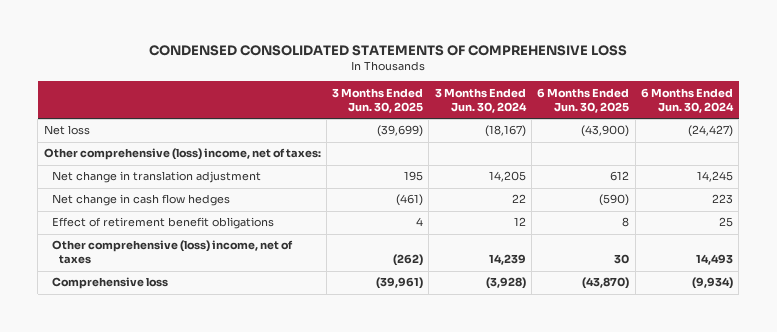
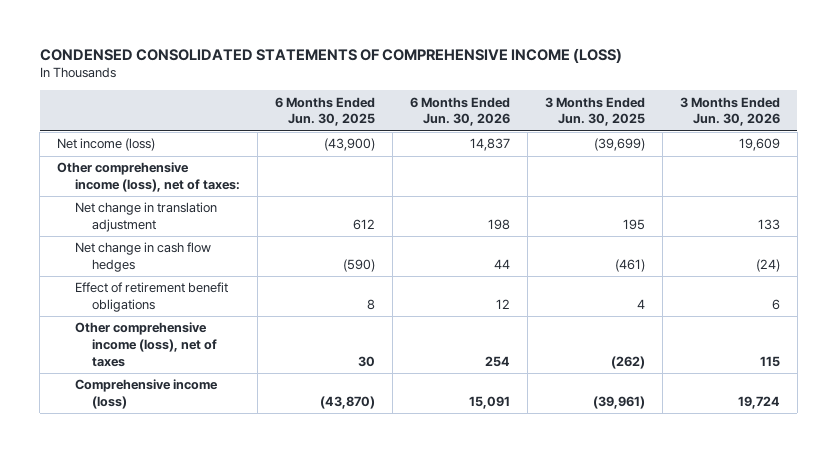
[149,45,628,57] CONDENSED CONSOLIDATED STATEMENTS OF COMPREHENSIVE LOSS -> [39,47,622,63] CONDENSED CONSOLIDATED STATEMENTS OF COMPREHENSIVE INCOME (LOSS)
[434,87,527,113] 3 Months Ended Jun. 30, 2024 -> none
[640,87,734,113] 6 Months Ended Jun. 30, 2024 -> none
none -> [409,96,510,127] 6 Months Ended Jun. 30, 2026
none -> [679,96,780,127] 3 Months Ended Jun. 30, 2026
[43,125,90,136] Net loss -> [57,138,156,152] Net income (loss)
[43,148,321,161] Other comprehensive (loss) income, net of taxes: -> [57,162,240,193] Other comprehensive income (loss), net of taxes:
[51,240,293,265] Other comprehensive (loss) income, net of taxes -> [74,322,217,367] Other comprehensive income (loss), net of taxes
[51,277,168,290] Comprehensive loss -> [74,379,218,410] Comprehensive income (loss)

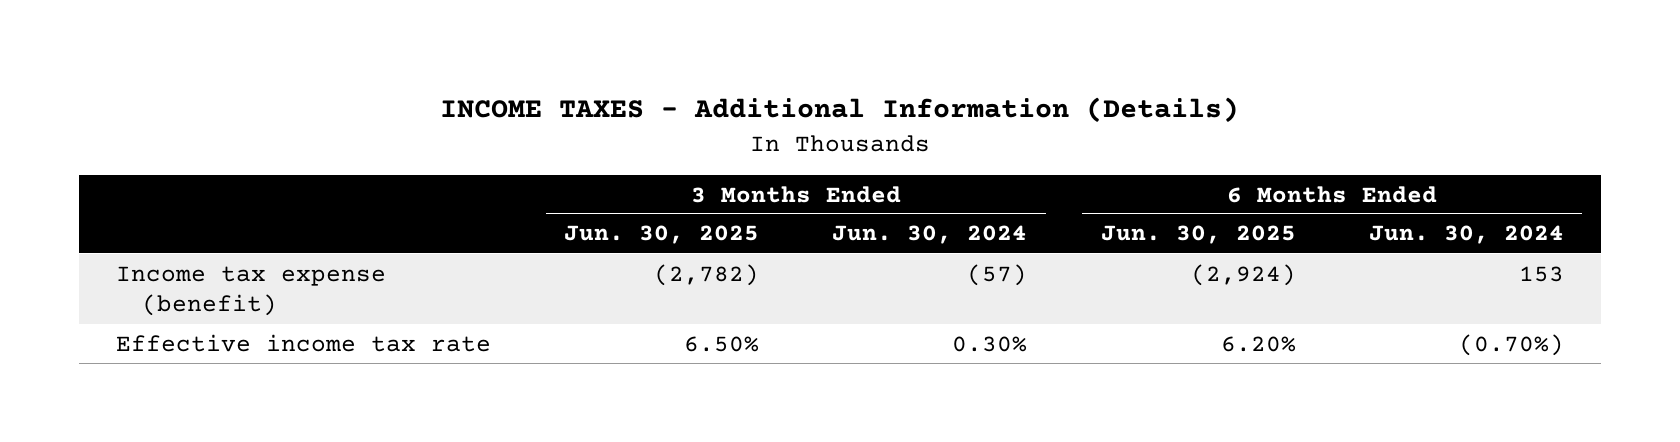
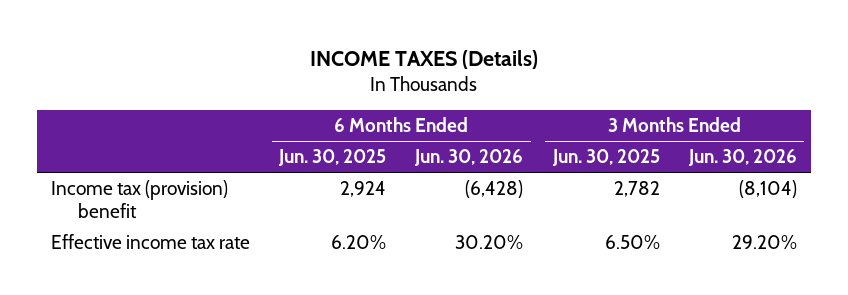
[439,97,1239,124] INCOME TAXES - Additional Information (Details) -> [309,49,538,69] INCOME TAXES (Details)
[832,225,1028,245] Jun. 30, 2024 -> none
[1368,225,1564,245] Jun. 30, 2024 -> none
none -> [414,149,524,167] Jun. 30, 2026
none -> [687,149,797,167] Jun. 30, 2026
[115,265,386,317] Income tax expense (benefit) -> [51,180,229,218] Income tax (provision) benefit
[654,263,760,286] (2,782) -> [613,181,660,198] 2,782
[1190,263,1296,286] (2,924) -> [340,181,387,198] 2,924

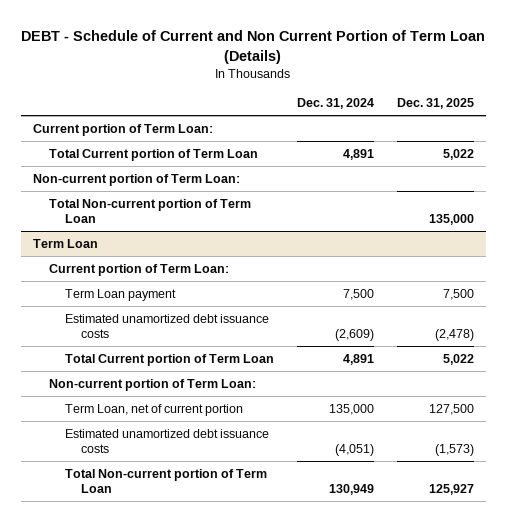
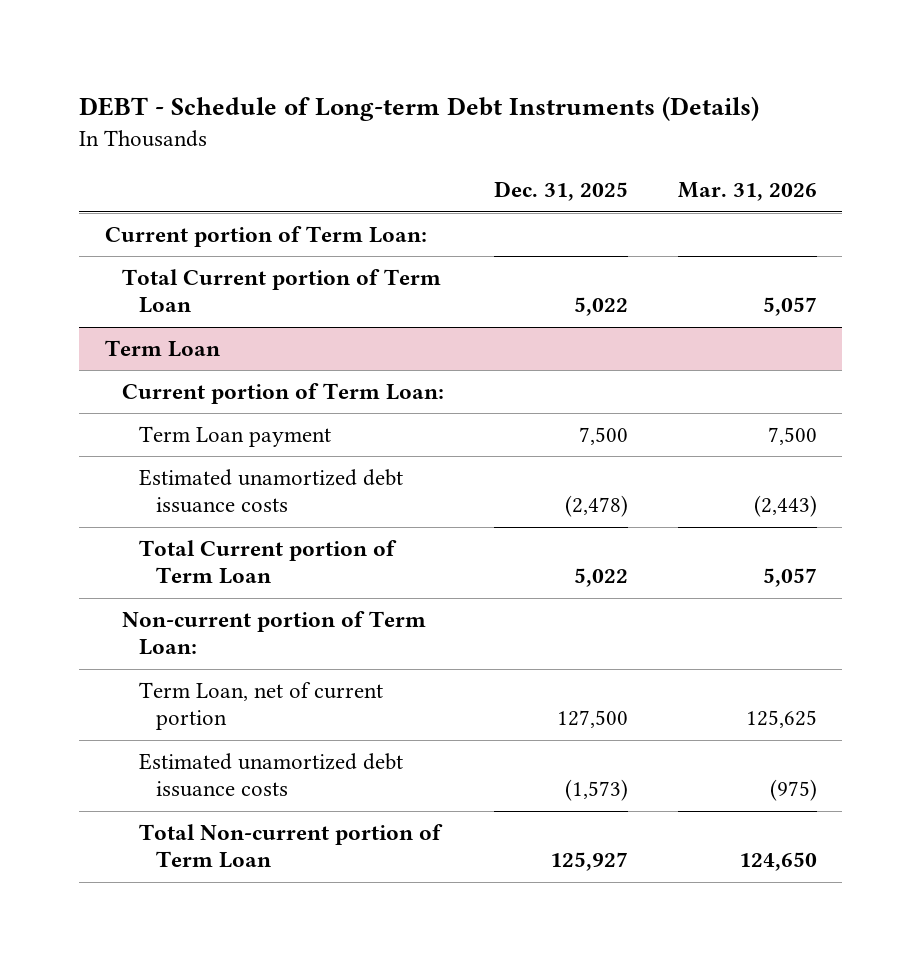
[21,29,486,64] DEBT - Schedule of Current and Non Current Portion of Term Loan (Details) -> [79,95,760,121] DEBT - Schedule of Long-term Debt Instruments (Details)
[296,97,374,109] Dec. 31, 2024 -> none
none -> [677,182,817,202] Mar. 31, 2026
[32,173,240,186] Non-current portion of Term Loan: -> none
[48,198,251,224] Total Non-current portion of Term Loan -> none

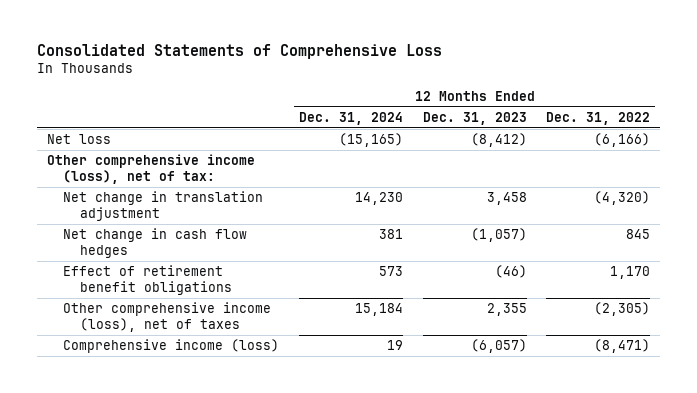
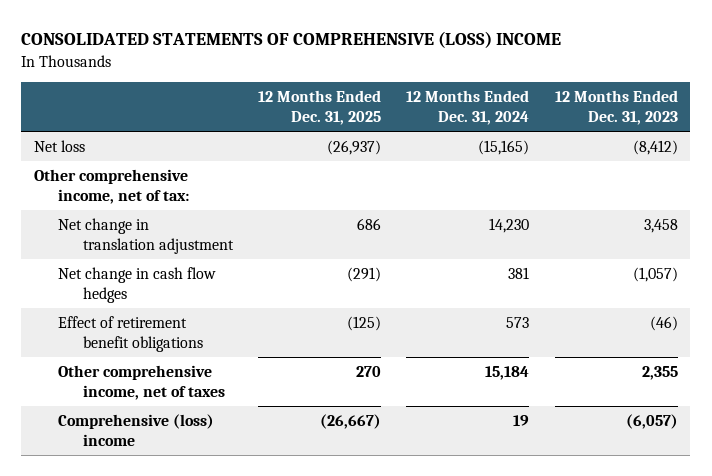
[36,44,442,60] Consolidated Statements of Comprehensive Loss -> [21,31,562,49] CONSOLIDATED STATEMENTS OF COMPREHENSIVE (LOSS) INCOME
[546,111,651,125] Dec. 31, 2022 -> none
none -> [257,90,381,125] 12 Months Ended Dec. 31, 2025
[46,154,255,184] Other comprehensive income (loss), net of tax: -> [33,169,190,204] Other comprehensive income, net of tax:
[63,302,272,332] Other comprehensive income (loss), net of taxes -> [58,365,225,400] Other comprehensive income, net of taxes
[63,339,280,354] Comprehensive income (loss) -> [58,414,215,446] Comprehensive (loss) income

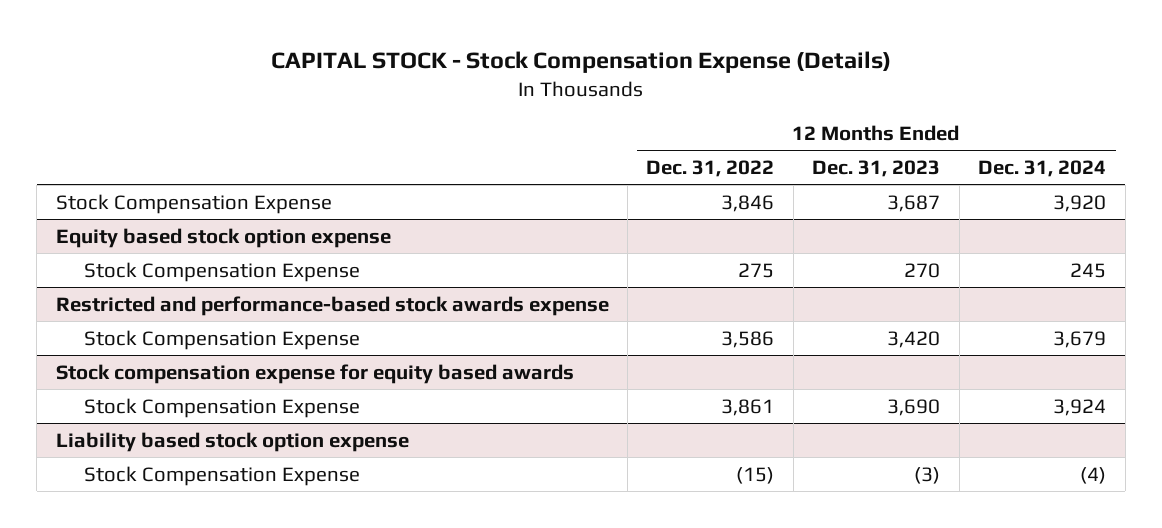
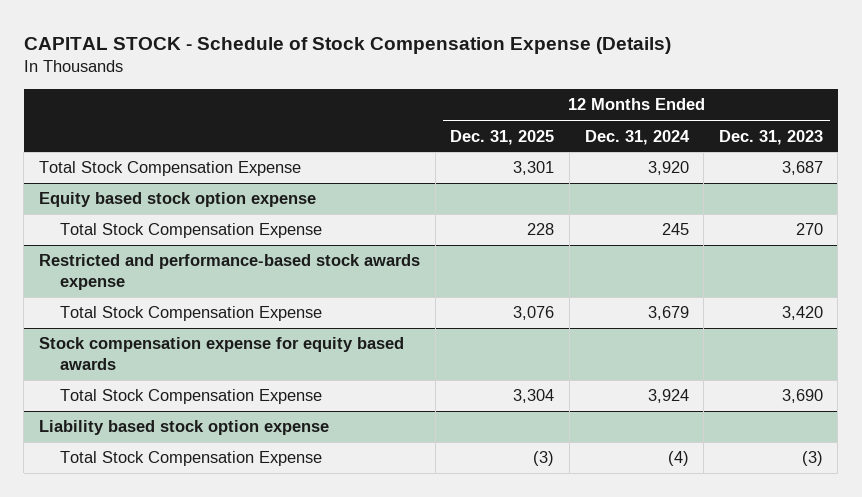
[270,51,891,74] CAPITAL STOCK - Stock Compensation Expense (Details) -> [23,36,671,54] CAPITAL STOCK - Schedule of Stock Compensation Expense (Details)
[646,159,775,177] Dec. 31, 2022 -> none
none -> [450,129,555,145] Dec. 31, 2025
[55,193,332,214] Stock Compensation Expense -> [38,161,301,177] Total Stock Compensation Expense
[84,261,361,282] Stock Compensation Expense -> [59,223,322,239] Total Stock Compensation Expense
[84,329,361,350] Stock Compensation Expense -> [59,306,322,322] Total Stock Compensation Expense
[84,397,361,418] Stock Compensation Expense -> [59,389,322,405] Total Stock Compensation Expense
[84,465,361,486] Stock Compensation Expense -> [59,451,322,467] Total Stock Compensation Expense

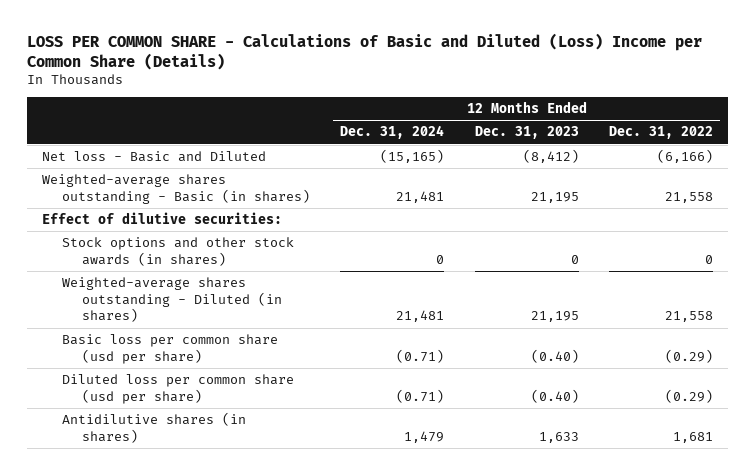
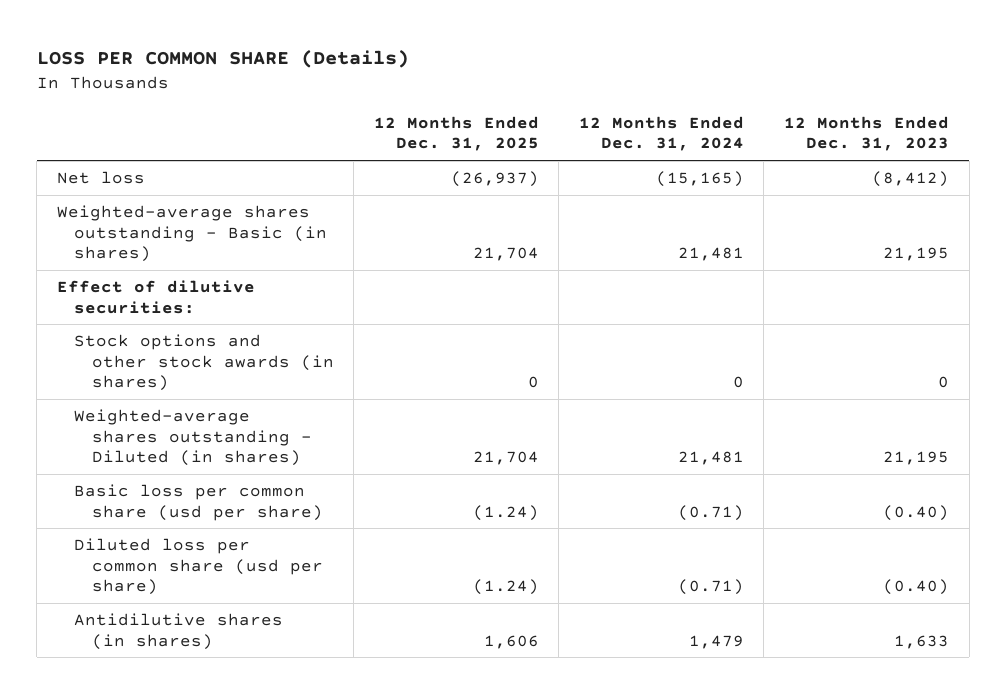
[26,32,702,70] LOSS PER COMMON SHARE - Calculations of Basic and Diluted (Loss) Income per Common Share (Details) -> [36,50,409,69] LOSS PER COMMON SHARE (Details)
[608,126,713,140] Dec. 31, 2022 -> none
none -> [373,115,539,152] 12 Months Ended Dec. 31, 2025
[41,151,266,163] Net loss - Basic and Diluted -> [56,171,145,185] Net loss

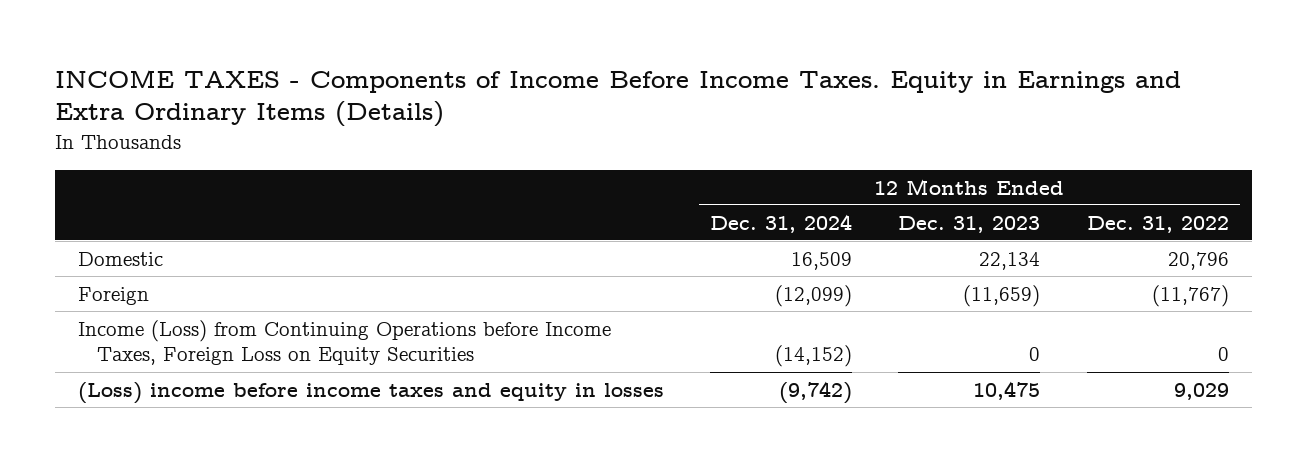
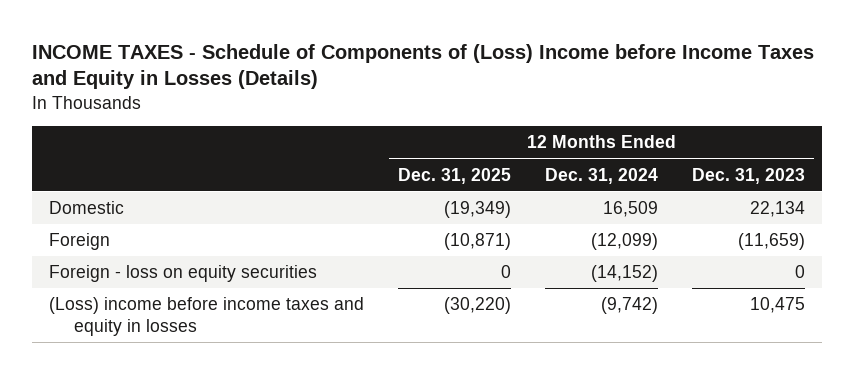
[54,69,1181,128] INCOME TAXES - Components of Income Before Income Taxes. Equity in Earnings and Extra Ordinary Items (Details) -> [31,43,814,90] INCOME TAXES - Schedule of Components of (Loss) Income before Income Taxes and Equity in Losses (Details)
[1086,215,1229,233] Dec. 31, 2022 -> none
none -> [397,167,511,184] Dec. 31, 2025
[77,319,611,366] Income (Loss) from Continuing Operations before Income Taxes, Foreign Loss on Equity Securities -> [48,265,317,283] Foreign - loss on equity securities

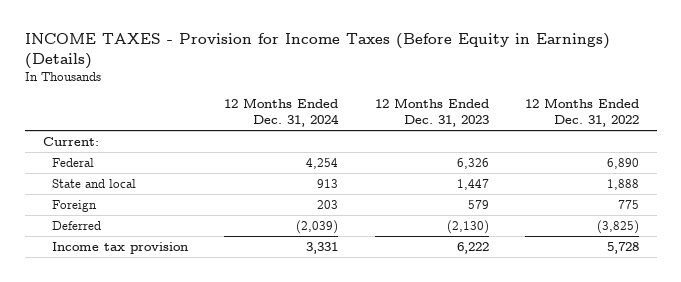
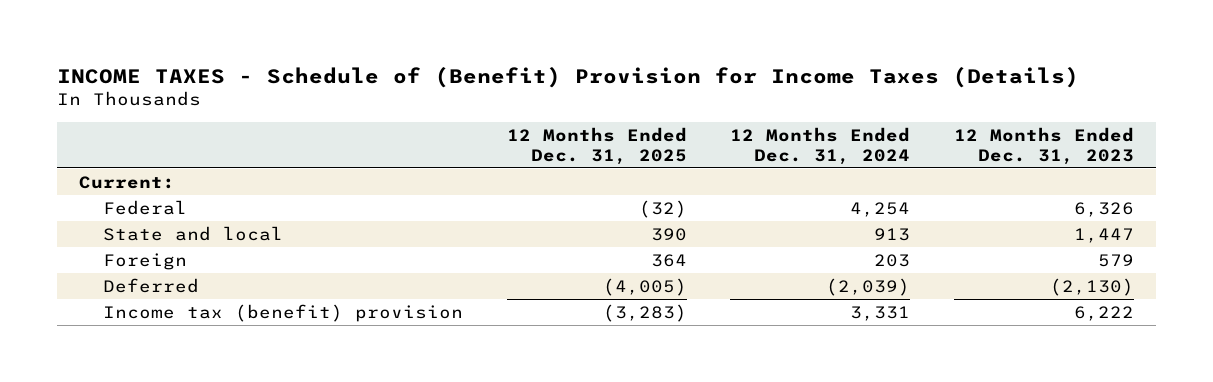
[24,33,610,69] INCOME TAXES - Provision for Income Taxes (Before Equity in Earnings) (Details) -> [56,66,1079,88] INCOME TAXES - Schedule of (Benefit) Provision for Income Taxes (Details)
[524,98,639,128] 12 Months Ended Dec. 31, 2022 -> none
none -> [506,126,687,165] 12 Months Ended Dec. 31, 2025
[52,241,189,254] Income tax provision -> [102,303,463,322] Income tax (benefit) provision

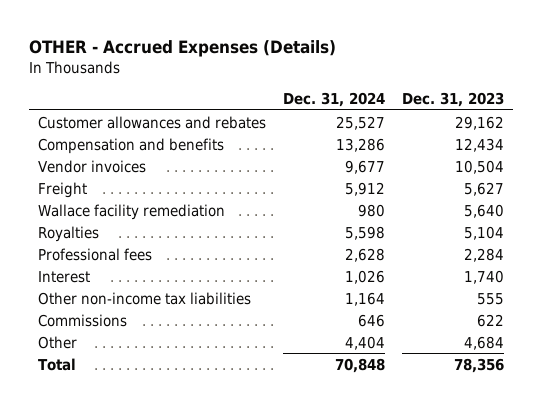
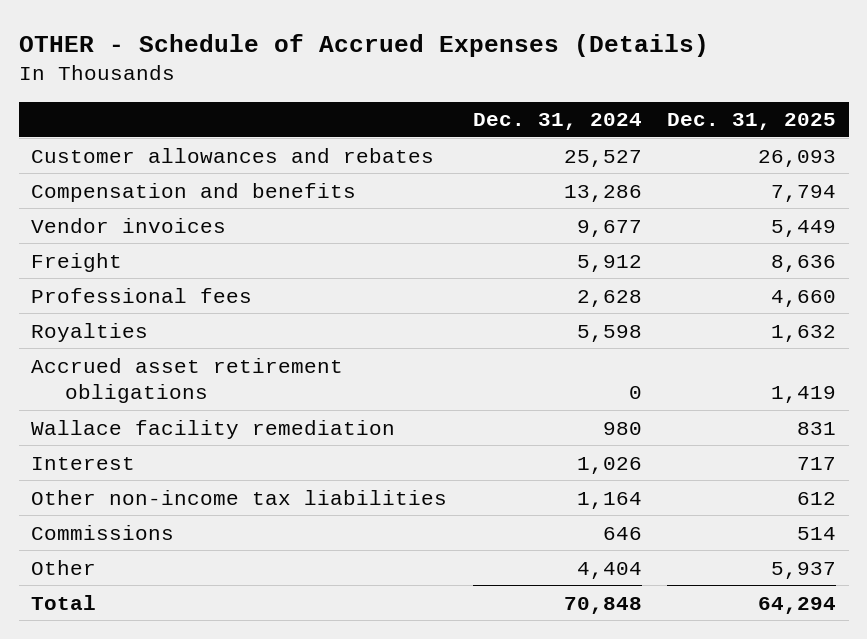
[29,39,337,57] OTHER - Accrued Expenses (Details) -> [18,33,709,57] OTHER - Schedule of Accrued Expenses (Details)
[402,92,505,108] Dec. 31, 2023 -> none
none -> [667,113,837,131] Dec. 31, 2025
[37,225,99,242] Royalties -> [31,322,149,342] Royalties
none -> [31,357,344,404] Accrued asset retirement obligations
[37,203,225,220] Wallace facility remediation -> [31,419,396,439] Wallace facility remediation

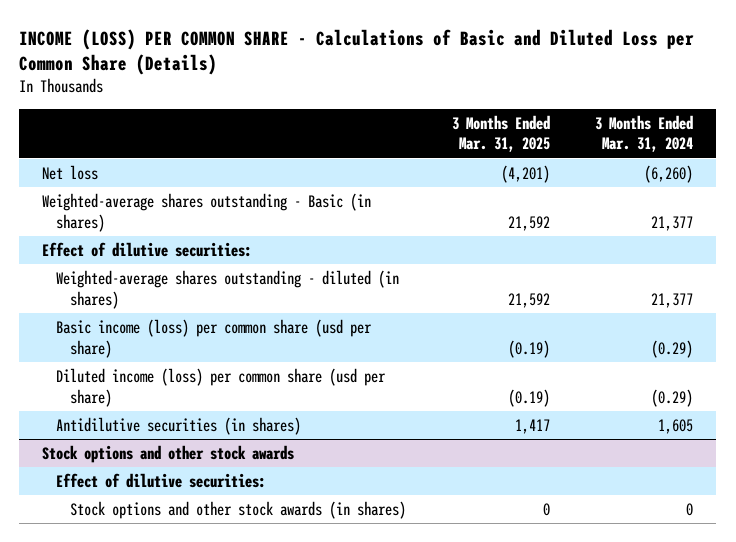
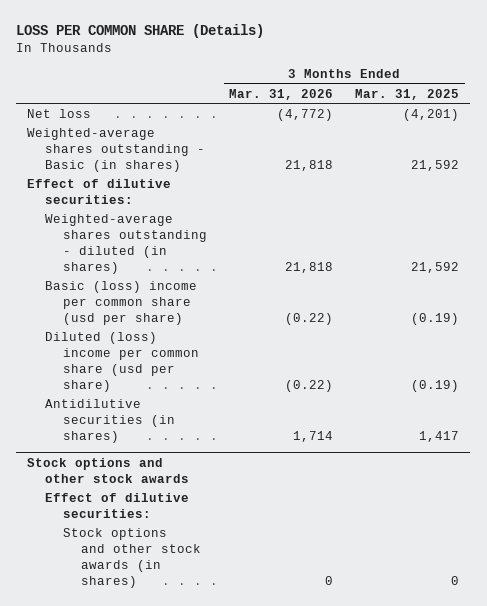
[19,28,695,76] INCOME (LOSS) PER COMMON SHARE - Calculations of Basic and Diluted Loss per Common Share (Details) -> [16,24,265,39] LOSS PER COMMON SHARE (Details)
[595,114,694,153] 3 Months Ended Mar. 31, 2024 -> none
none -> [229,88,334,100] Mar. 31, 2026
[55,318,372,358] Basic income (loss) per common share (usd per share) -> [45,280,198,325] Basic (loss) income per common share (usd per share)
[55,367,386,407] Diluted income (loss) per common share (usd per share) -> [45,331,200,392] Diluted (loss) income per common share (usd per share)

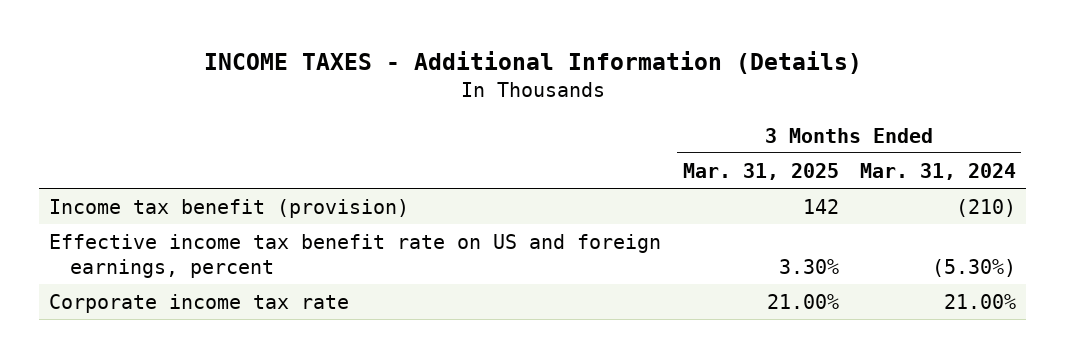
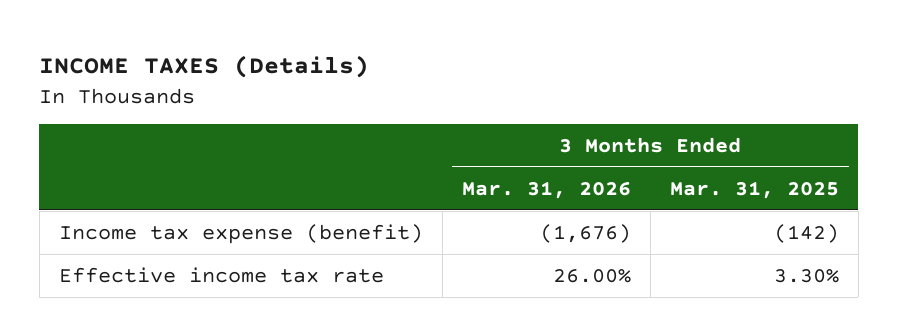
[203,51,862,75] INCOME TAXES - Additional Information (Details) -> [39,55,370,79] INCOME TAXES (Details)
[859,162,1016,180] Mar. 31, 2024 -> none
none -> [461,180,631,199] Mar. 31, 2026
[49,294,350,314] Corporate income tax rate -> none
[49,199,410,219] Income tax benefit (provision) -> [58,223,423,244] Income tax expense (benefit)
[802,199,839,215] 142 -> [773,223,839,243] (142)
[49,234,662,278] Effective income tax benefit rate on US and foreign earnings, percent -> [58,266,384,283] Effective income tax rate

